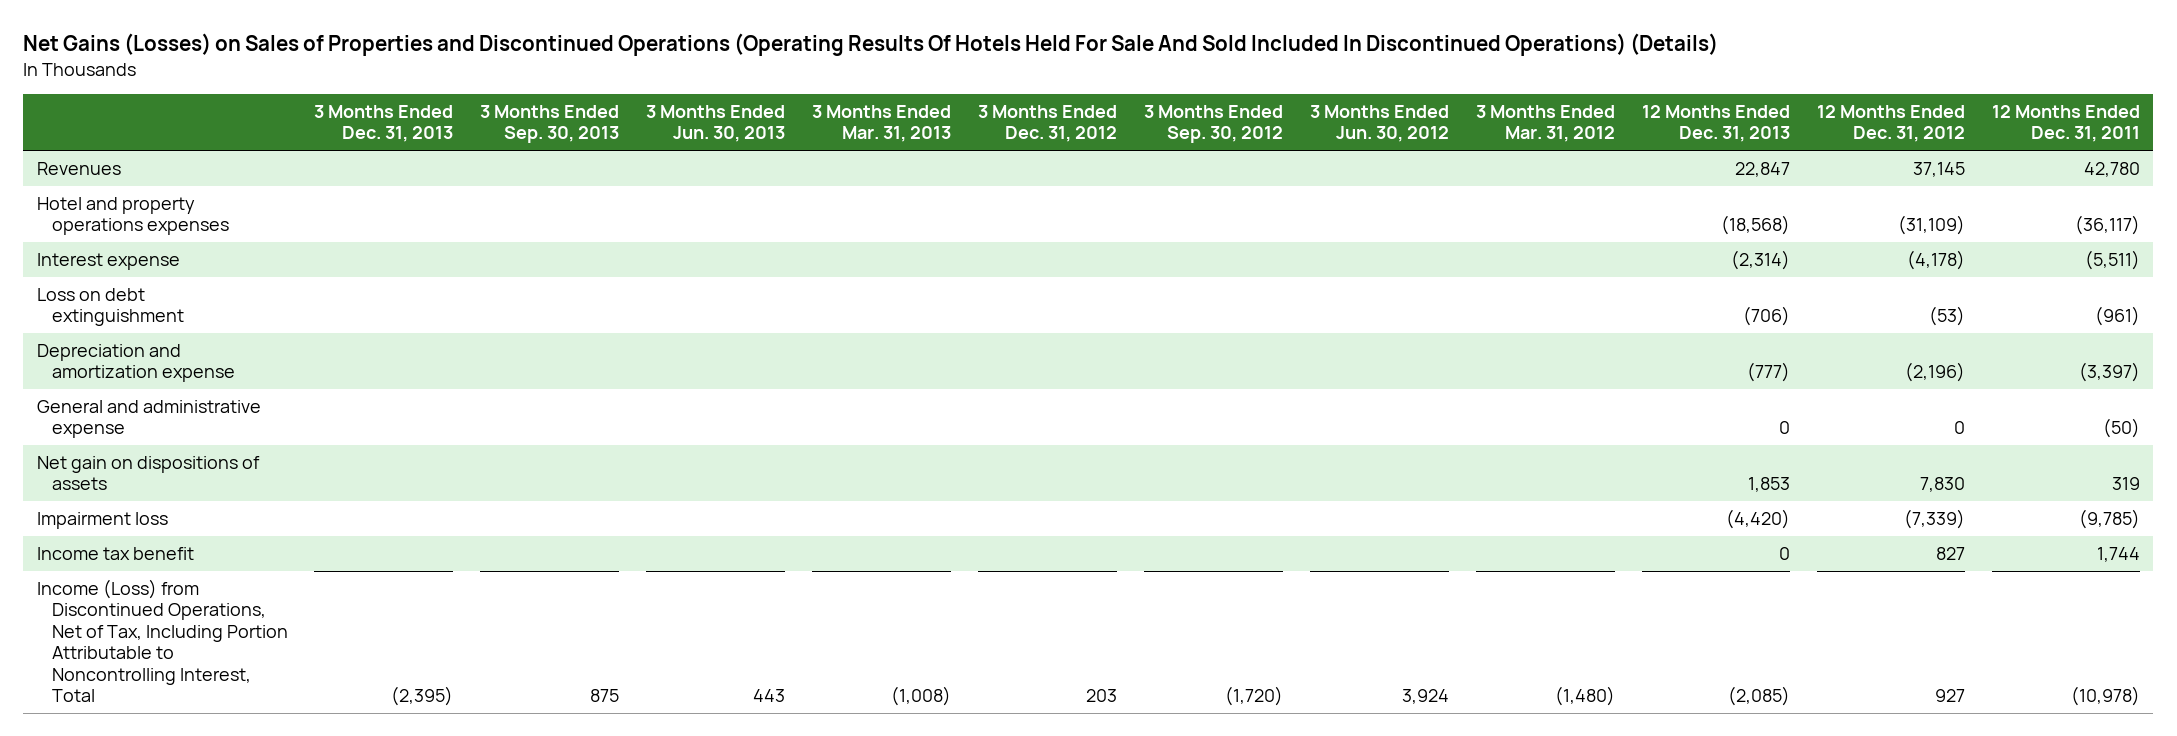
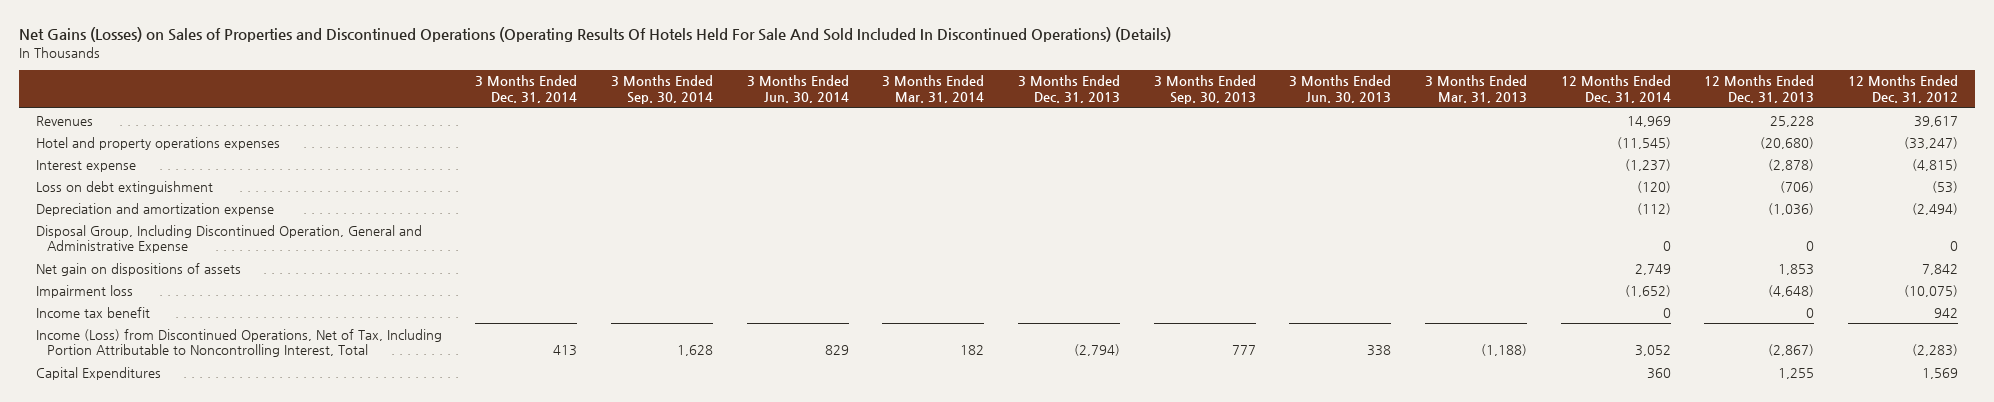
[978,104,1118,143] 3 Months Ended Dec. 31, 2012 -> none
[1144,104,1284,144] 3 Months Ended Sep. 30, 2012 -> none
[1310,104,1450,143] 3 Months Ended Jun. 30, 2012 -> none
[1475,104,1615,143] 3 Months Ended Mar. 31, 2012 -> none
[1991,104,2140,143] 12 Months Ended Dec. 31, 2011 -> none
none -> [475,75,578,104] 3 Months Ended Dec. 31, 2014
none -> [611,75,714,105] 3 Months Ended Sep. 30, 2014
none -> [746,75,849,104] 3 Months Ended Jun. 30, 2014
none -> [882,75,985,104] 3 Months Ended Mar. 31, 2014
none -> [1560,75,1671,104] 12 Months Ended Dec. 31, 2014
[1734,162,1790,178] 22,847 -> [1770,115,1815,127] 25,228
[1912,162,1965,178] 37,145 -> [1913,115,1958,127] 39,617
[1720,215,1790,236] (18,568) -> [1760,136,1815,149] (20,680)
[1897,215,1965,236] (31,109) -> [1903,136,1958,149] (33,247)
[1730,250,1790,271] (2,314) -> [1768,158,1815,171] (2,878)
[1906,250,1965,271] (4,178) -> [1911,158,1958,171] (4,815)
[36,400,261,439] General and administrative expense -> none
[1746,362,1790,383] (777) -> [1768,202,1815,215] (1,036)
[1904,362,1965,383] (2,196) -> [1911,202,1958,215] (2,494)
none -> [35,224,422,254] Disposal Group, Including Discontinued Operation, General and Administrative Expense
[1919,477,1965,493] 7,830 -> [1921,263,1958,275] 7,842
[1725,509,1790,530] (4,420) -> [1768,284,1815,297] (4,648)
[1903,509,1965,530] (7,339) -> [1903,284,1958,297] (10,075)
[1935,547,1965,561] 827 -> [1933,307,1958,318] 942
[391,686,454,707] (2,395) -> [1073,344,1120,357] (2,794)
[590,689,620,703] 875 -> [1231,345,1256,356] 777
[753,689,786,703] 443 -> [1367,345,1392,357] 338
[891,686,952,707] (1,008) -> [1480,344,1527,357] (1,188)
[1727,686,1790,707] (2,085) -> [1768,344,1815,357] (2,867)
[1934,689,1965,703] 927 -> [1911,344,1958,357] (2,283)
none -> [35,366,161,380] Capital Expenditures

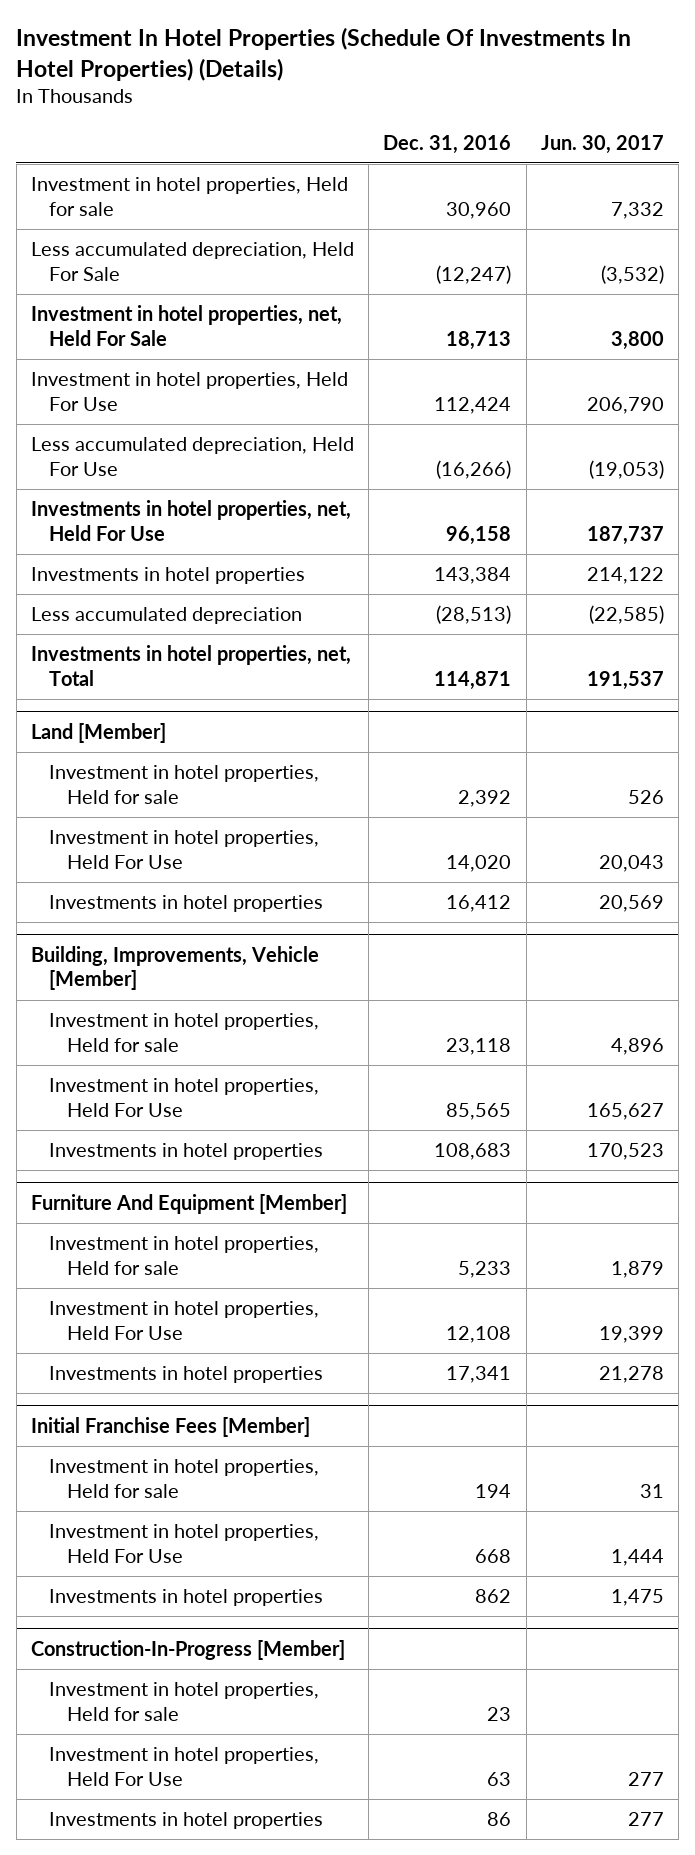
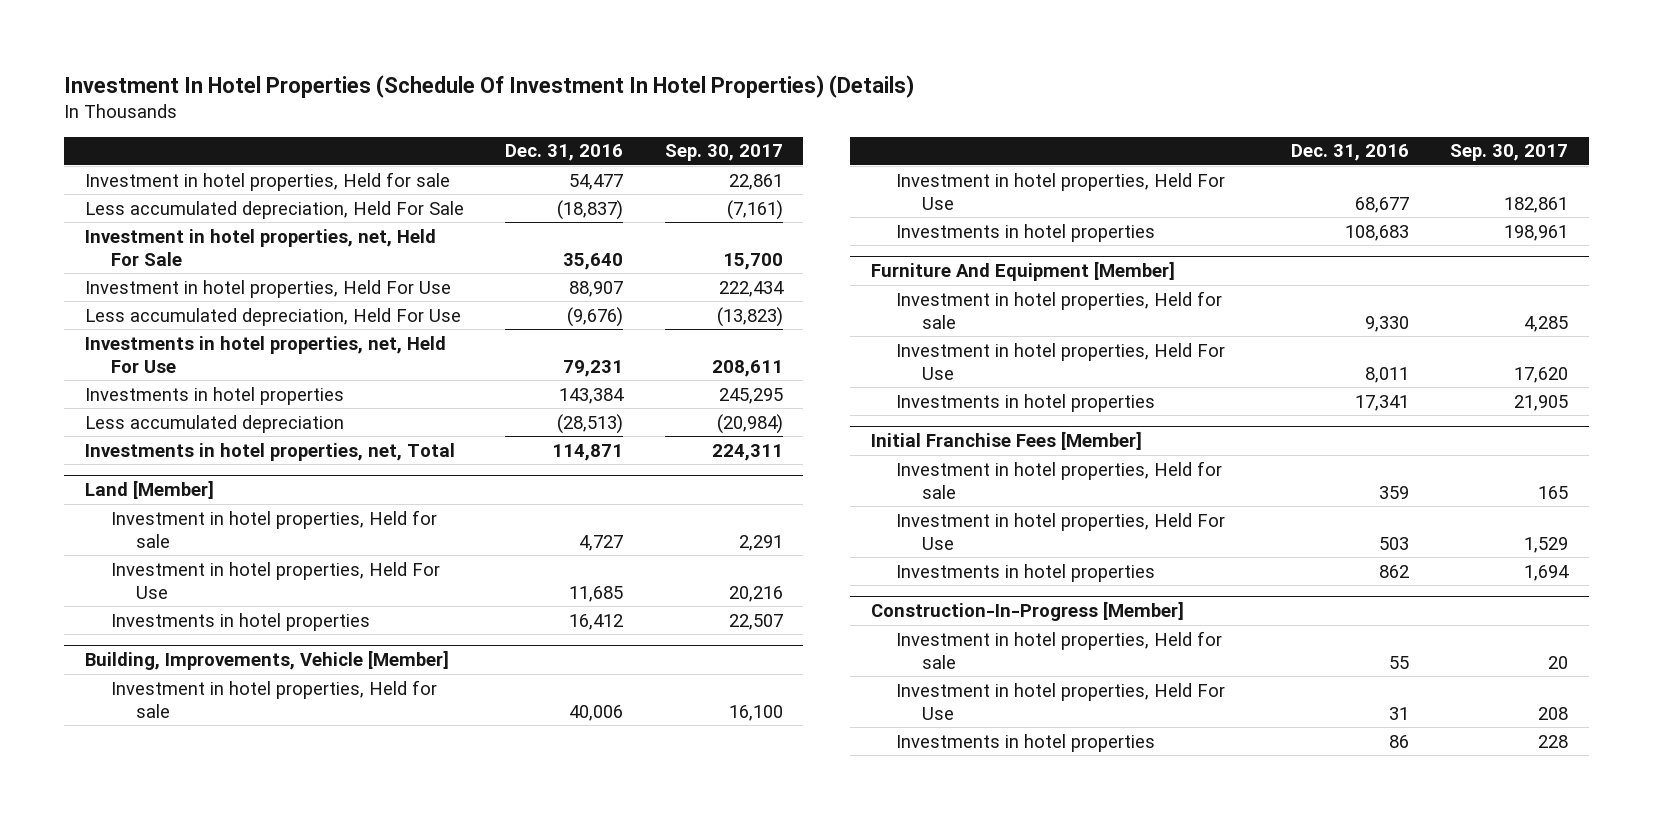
[16,27,632,81] Investment In Hotel Properties (Schedule Of Investments In Hotel Properties) (Details) -> [64,75,915,99] Investment In Hotel Properties (Schedule Of Investment In Hotel Properties) (Details)
[541,134,665,154] Jun. 30, 2017 -> none
none -> [664,144,783,162] Sep. 30, 2017
[446,202,512,220] 30,960 -> [569,173,624,190] 54,477
[436,265,512,285] (12,247) -> [557,199,624,220] (18,837)
[446,331,512,351] 18,713 -> [563,252,624,270] 35,640
[434,397,512,415] 112,424 -> [569,280,624,297] 88,907
[436,460,512,480] (16,266) -> [567,306,624,327] (9,676)
[446,526,512,546] 96,158 -> [563,359,624,377] 79,231
[458,790,512,808] 2,392 -> [579,534,624,551] 4,727
[446,855,512,873] 14,020 -> [569,585,624,602] 11,685
[446,1038,512,1056] 23,118 -> [569,704,624,721] 40,006
[446,1103,512,1121] 85,565 -> [1354,196,1409,213] 68,677
[458,1261,512,1279] 5,233 -> [1364,315,1409,332] 9,330
[446,1326,512,1344] 12,108 -> [1364,366,1409,383] 8,011
[475,1484,512,1499] 194 -> [1378,485,1409,499] 359
[475,1549,512,1564] 668 -> [1378,536,1409,550] 503
[487,1707,512,1722] 23 -> [1388,655,1409,669] 55
[487,1772,512,1787] 63 -> [1388,706,1409,720] 31

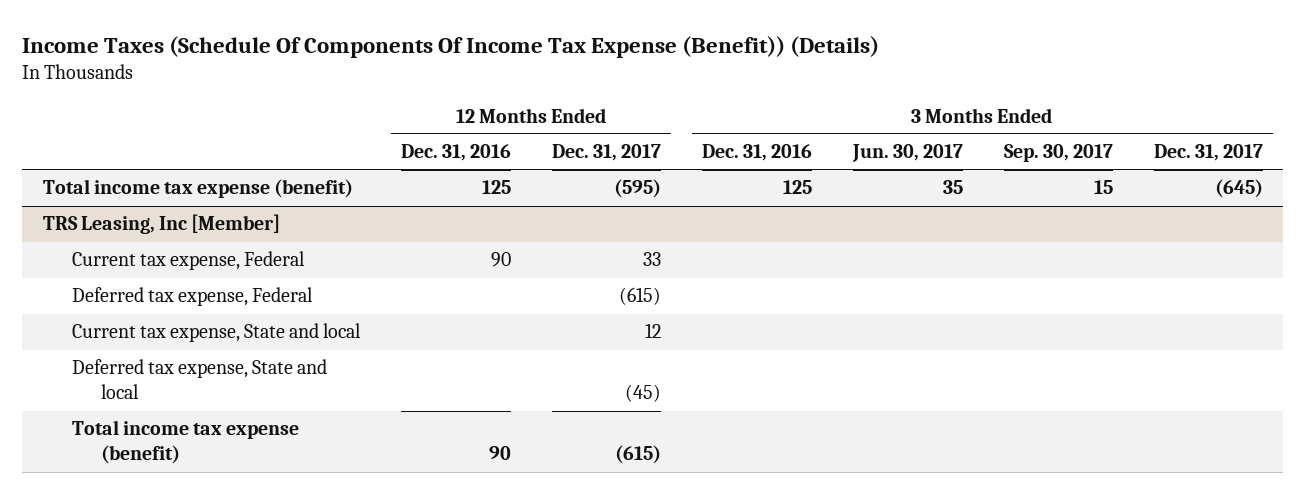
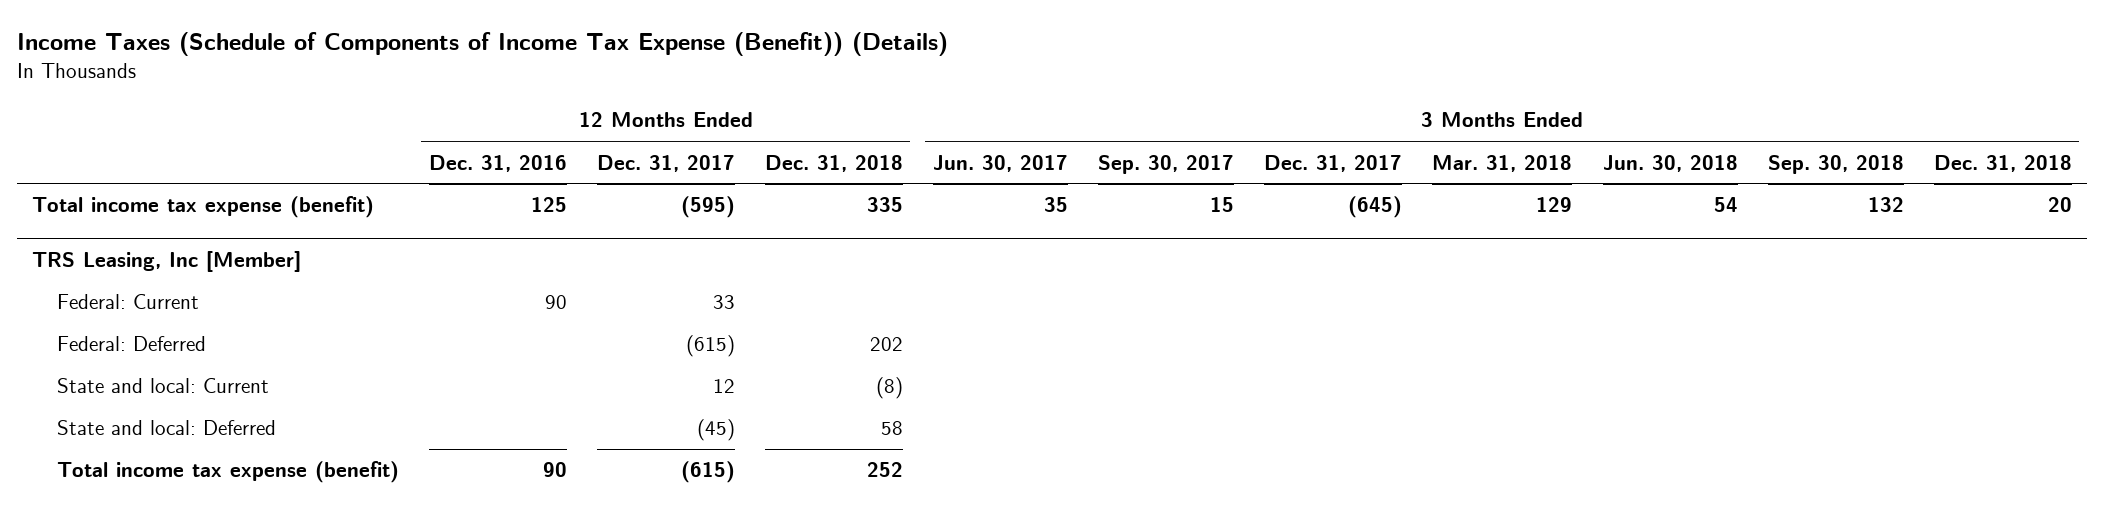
[22,35,880,58] Income Taxes (Schedule Of Components Of Income Tax Expense (Benefit)) (Details) -> [17,31,949,56] Income Taxes (Schedule of Components of Income Tax Expense (Benefit)) (Details)
[701,144,812,162] Dec. 31, 2016 -> none
none -> [764,154,903,172] Dec. 31, 2018
none -> [1432,154,1573,172] Mar. 31, 2018
none -> [1602,154,1738,172] Jun. 30, 2018
none -> [1767,154,1904,174] Sep. 30, 2018
none -> [1933,154,2072,172] Dec. 31, 2018
[71,251,305,271] Current tax expense, Federal -> [56,294,199,310] Federal: Current
[71,287,313,307] Deferred tax expense, Federal -> [56,336,206,352] Federal: Deferred
[71,323,361,343] Current tax expense, State and local -> [56,378,269,394] State and local: Current
[71,359,327,400] Deferred tax expense, State and local -> [56,420,276,436] State and local: Deferred

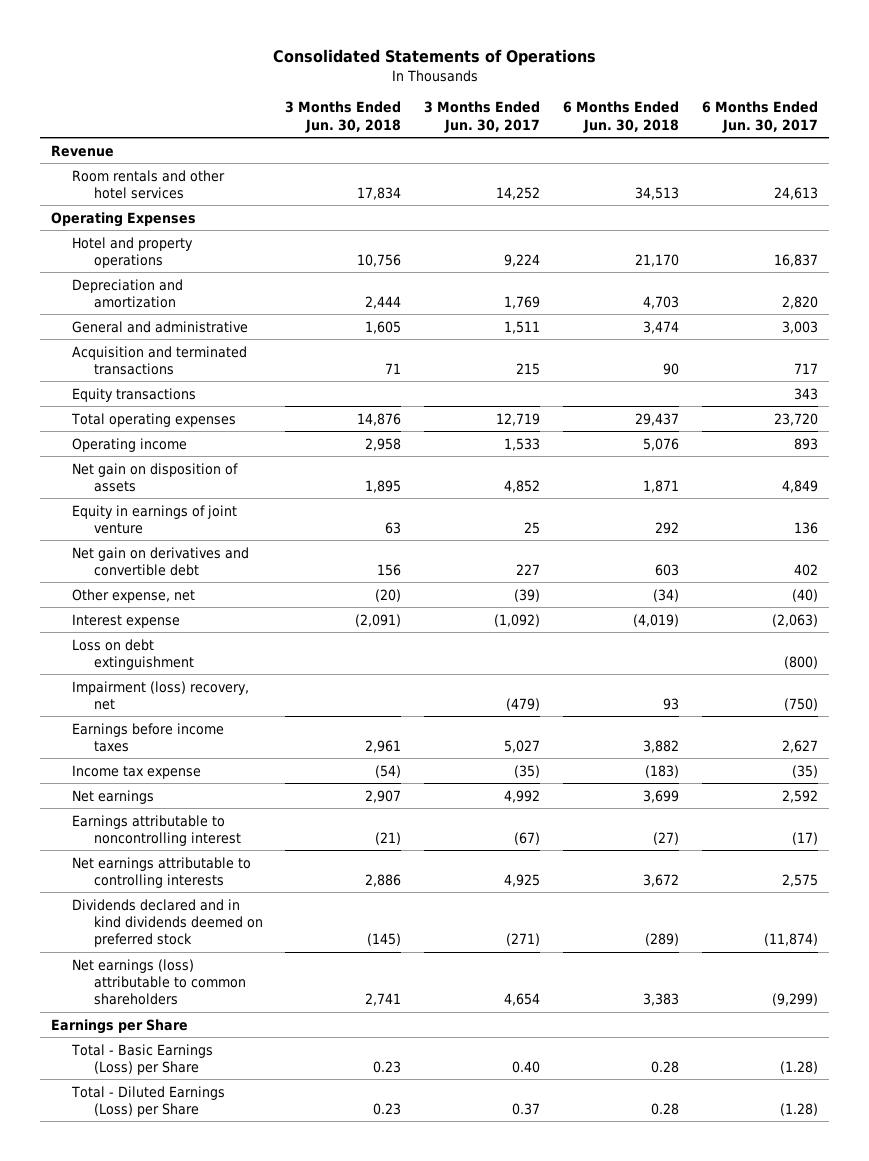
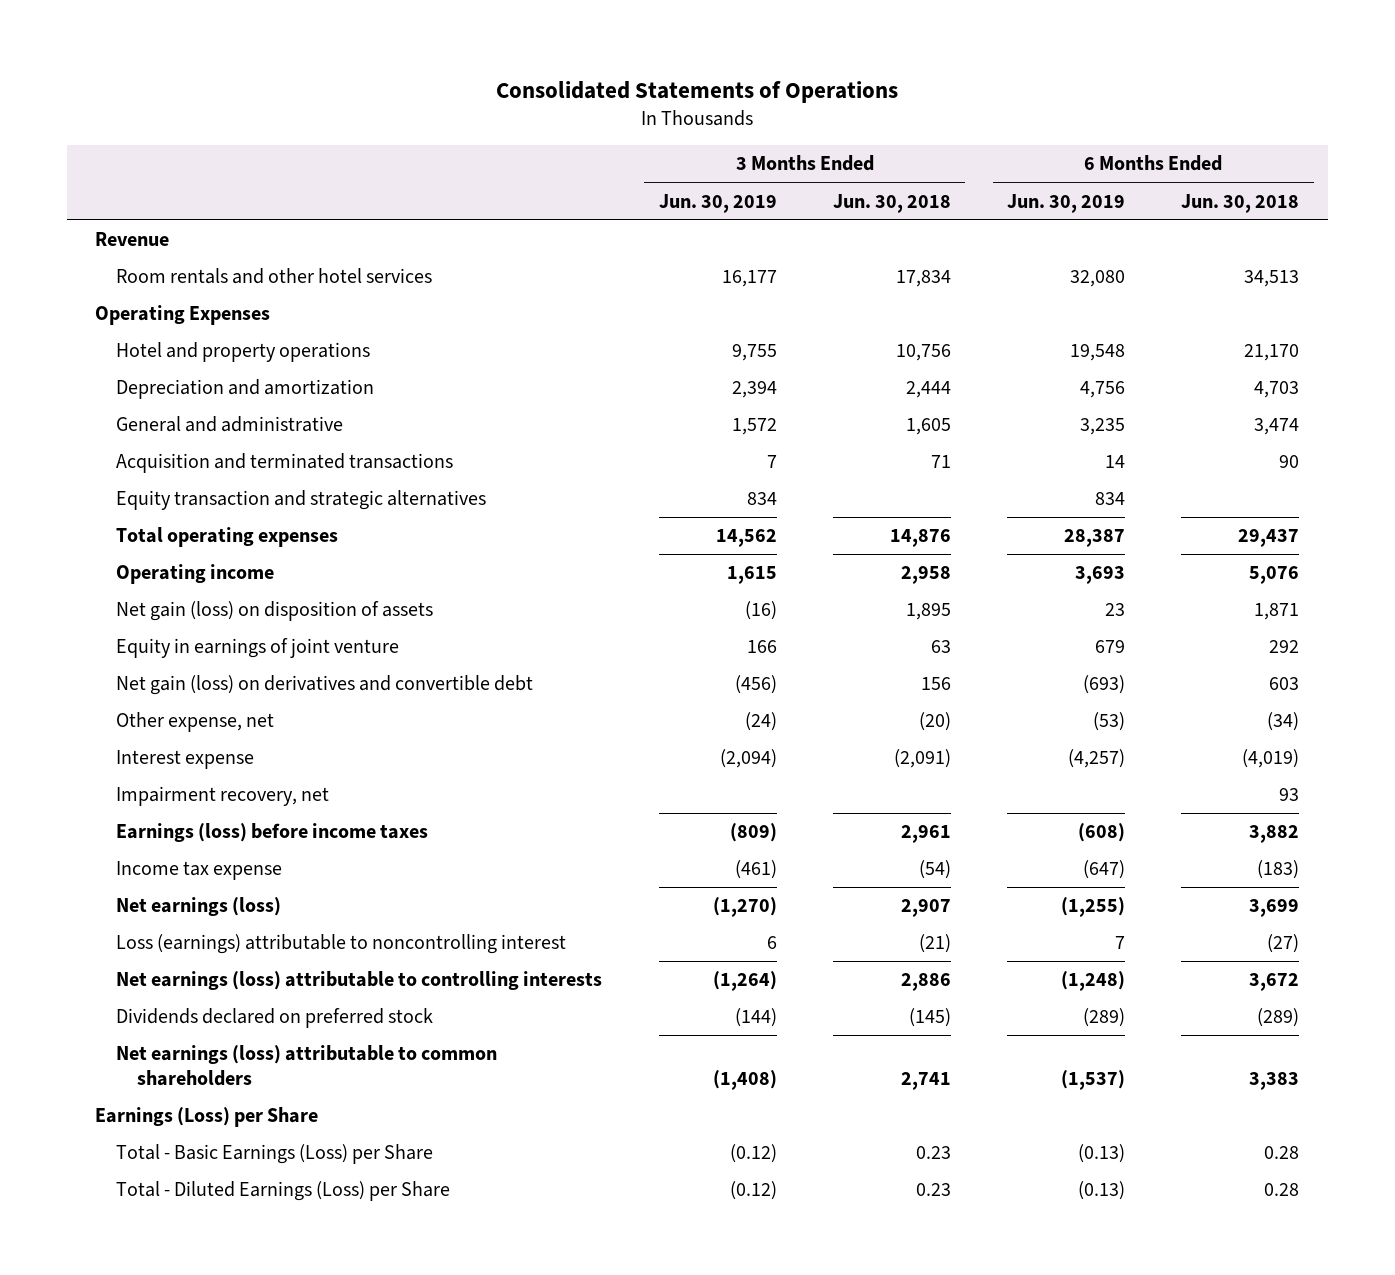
[424,101,541,133] 3 Months Ended Jun. 30, 2017 -> none
[701,101,818,133] 6 Months Ended Jun. 30, 2017 -> none
none -> [658,193,777,213] Jun. 30, 2019
none -> [1007,193,1126,213] Jun. 30, 2019
[72,387,197,402] Equity transactions -> none
none -> [116,490,487,511] Equity transaction and strategic alternatives
[72,462,239,492] Net gain on disposition of assets -> [116,601,434,622] Net gain (loss) on disposition of assets
[72,546,250,576] Net gain on derivatives and convertible debt -> [116,675,534,696] Net gain (loss) on derivatives and convertible debt
[72,638,194,670] Loss on debt extinguishment -> none
[72,680,250,710] Impairment (loss) recovery, net -> [116,786,330,807] Impairment recovery, net
[72,722,225,752] Earnings before income taxes -> [116,823,429,843] Earnings (loss) before income taxes
[72,789,155,804] Net earnings -> [116,897,282,917] Net earnings (loss)
[72,814,241,846] Earnings attributable to noncontrolling interest -> [116,934,567,955] Loss (earnings) attributable to noncontrolling interest
[72,856,252,888] Net earnings attributable to controlling interests -> [116,971,603,991] Net earnings (loss) attributable to controlling interests
[72,898,263,948] Dividends declared and in kind dividends deemed on preferred stock -> [116,1008,434,1029] Dividends declared on preferred stock
[51,1018,189,1034] Earnings per Share -> [95,1107,319,1128] Earnings (Loss) per Share

